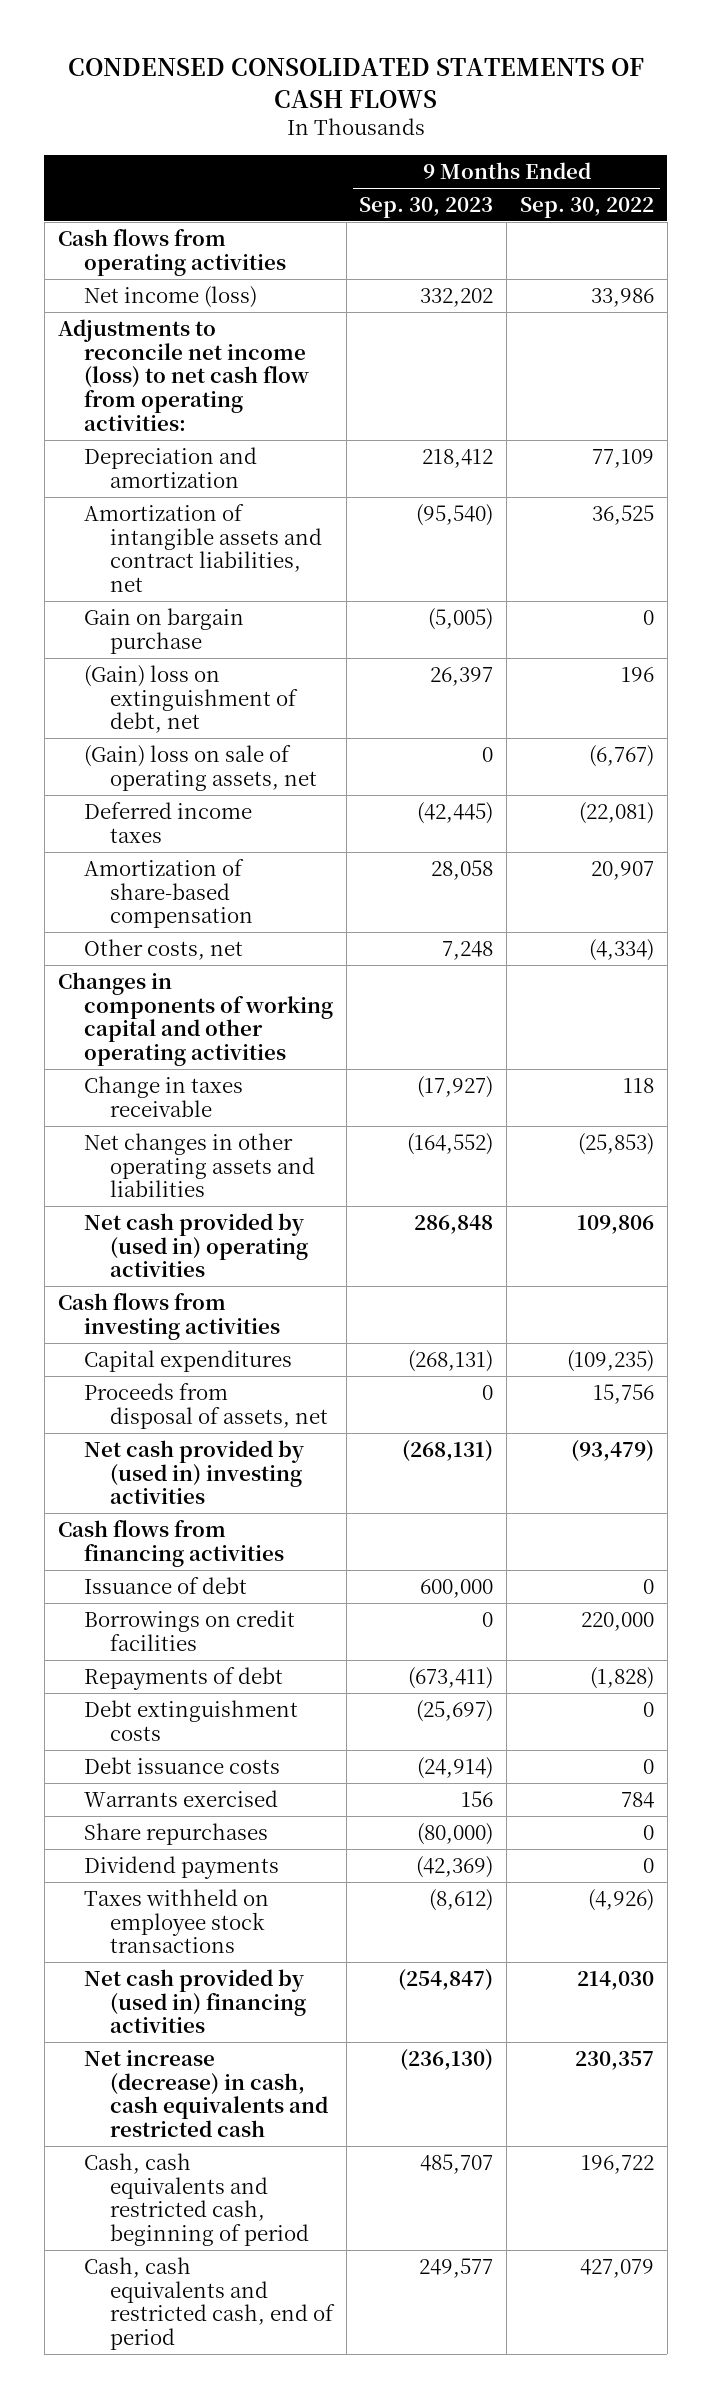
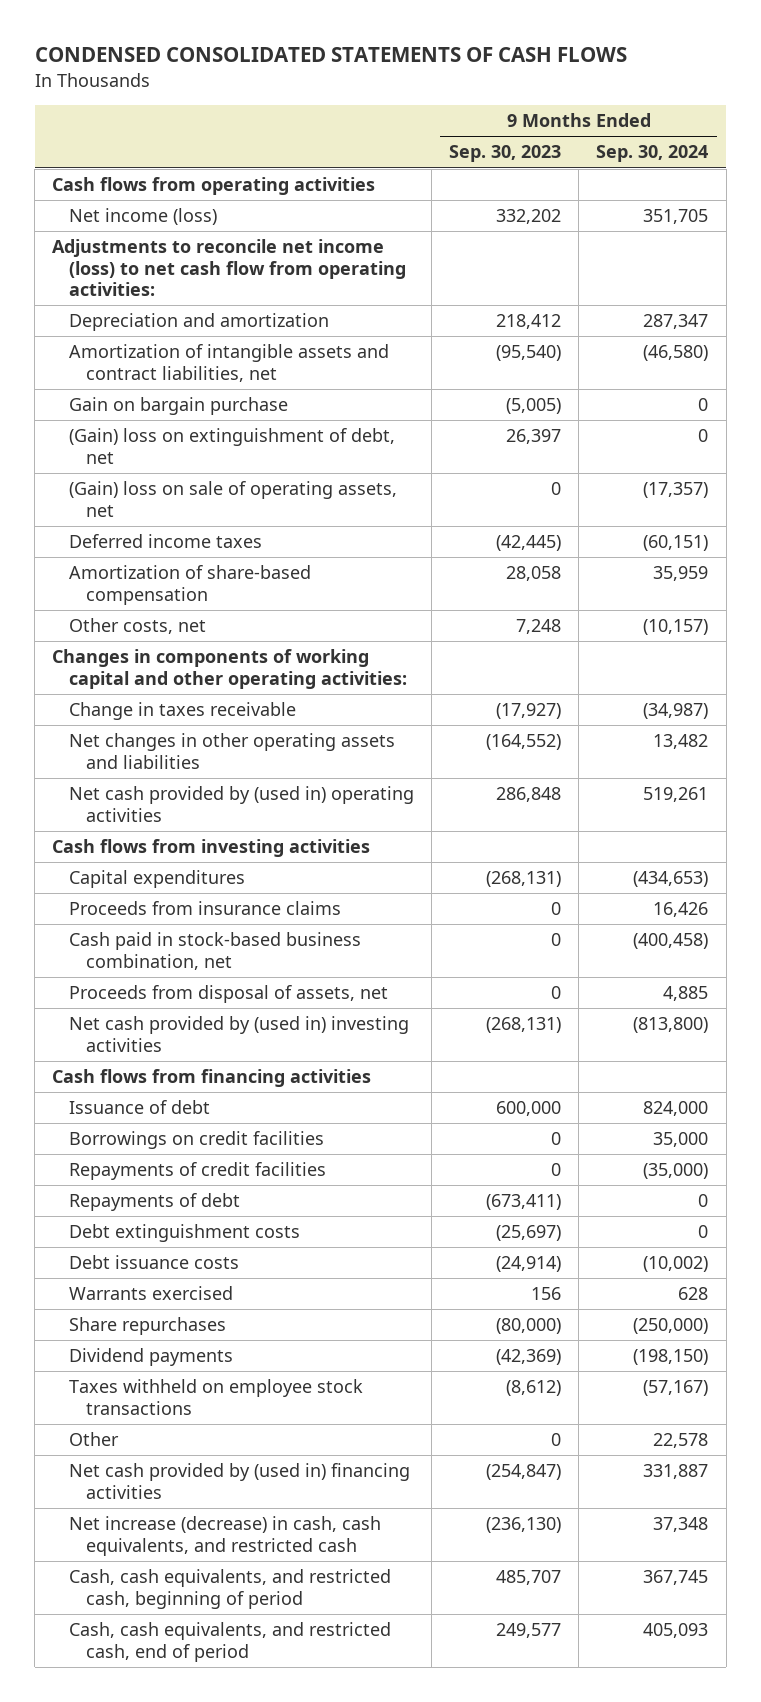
[519,196,654,218] Sep. 30, 2022 -> none
none -> [596,145,709,163] Sep. 30, 2024
[57,971,333,1067] Changes in components of working capital and other operating activities -> [52,649,408,689] Changes in components of working capital and other operating activities:
none -> [69,901,342,916] Proceeds from insurance claims
none -> [69,932,362,970] Cash paid in stock-based business combination, net
none -> [69,1162,327,1181] Repayments of credit facilities
none -> [69,1432,120,1447] Other
[83,2049,328,2138] Net increase (decrease) in cash, cash equivalents and restricted cash -> [69,1516,382,1556] Net increase (decrease) in cash, cash equivalents, and restricted cash
[83,2152,309,2247] Cash, cash equivalents and restricted cash, beginning of period -> [69,1569,392,1609] Cash, cash equivalents, and restricted cash, beginning of period
[83,2256,335,2351] Cash, cash equivalents and restricted cash, end of period -> [69,1622,392,1662] Cash, cash equivalents, and restricted cash, end of period

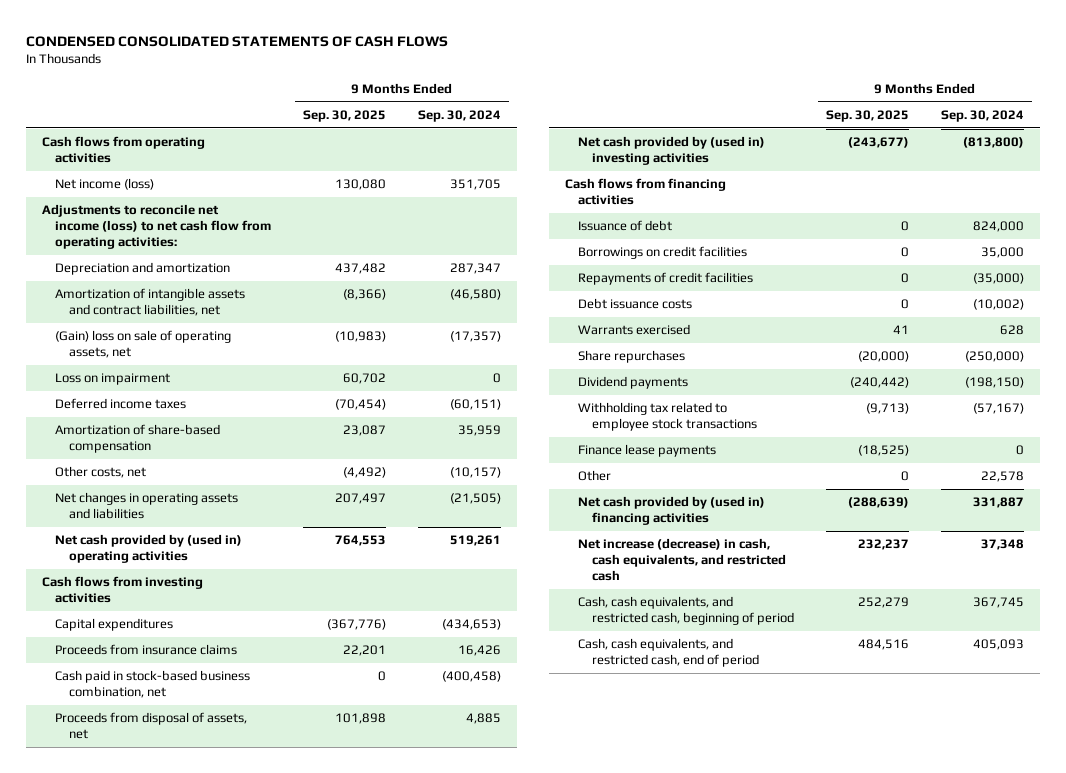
[449,145,562,163] Sep. 30, 2023 -> none
none -> [303,109,387,122] Sep. 30, 2025
[69,397,289,416] Gain on bargain purchase -> none
[69,428,396,464] (Gain) loss on extinguishment of debt, net -> none
none -> [55,373,171,386] Loss on impairment
[52,649,408,689] Changes in components of working capital and other operating activities: -> none
[69,702,297,721] Change in taxes receivable -> none
[69,733,396,769] Net changes in other operating assets and liabilities -> [55,492,239,520] Net changes in operating assets and liabilities
[653,734,709,750] 13,482 -> [450,493,502,505] (21,505)
[69,1193,241,1212] Repayments of debt -> none
[69,1224,301,1243] Debt extinguishment costs -> none
[69,1379,364,1415] Taxes withheld on employee stock transactions -> [578,402,757,432] Withholding tax related to employee stock transactions
none -> [578,444,717,458] Finance lease payments

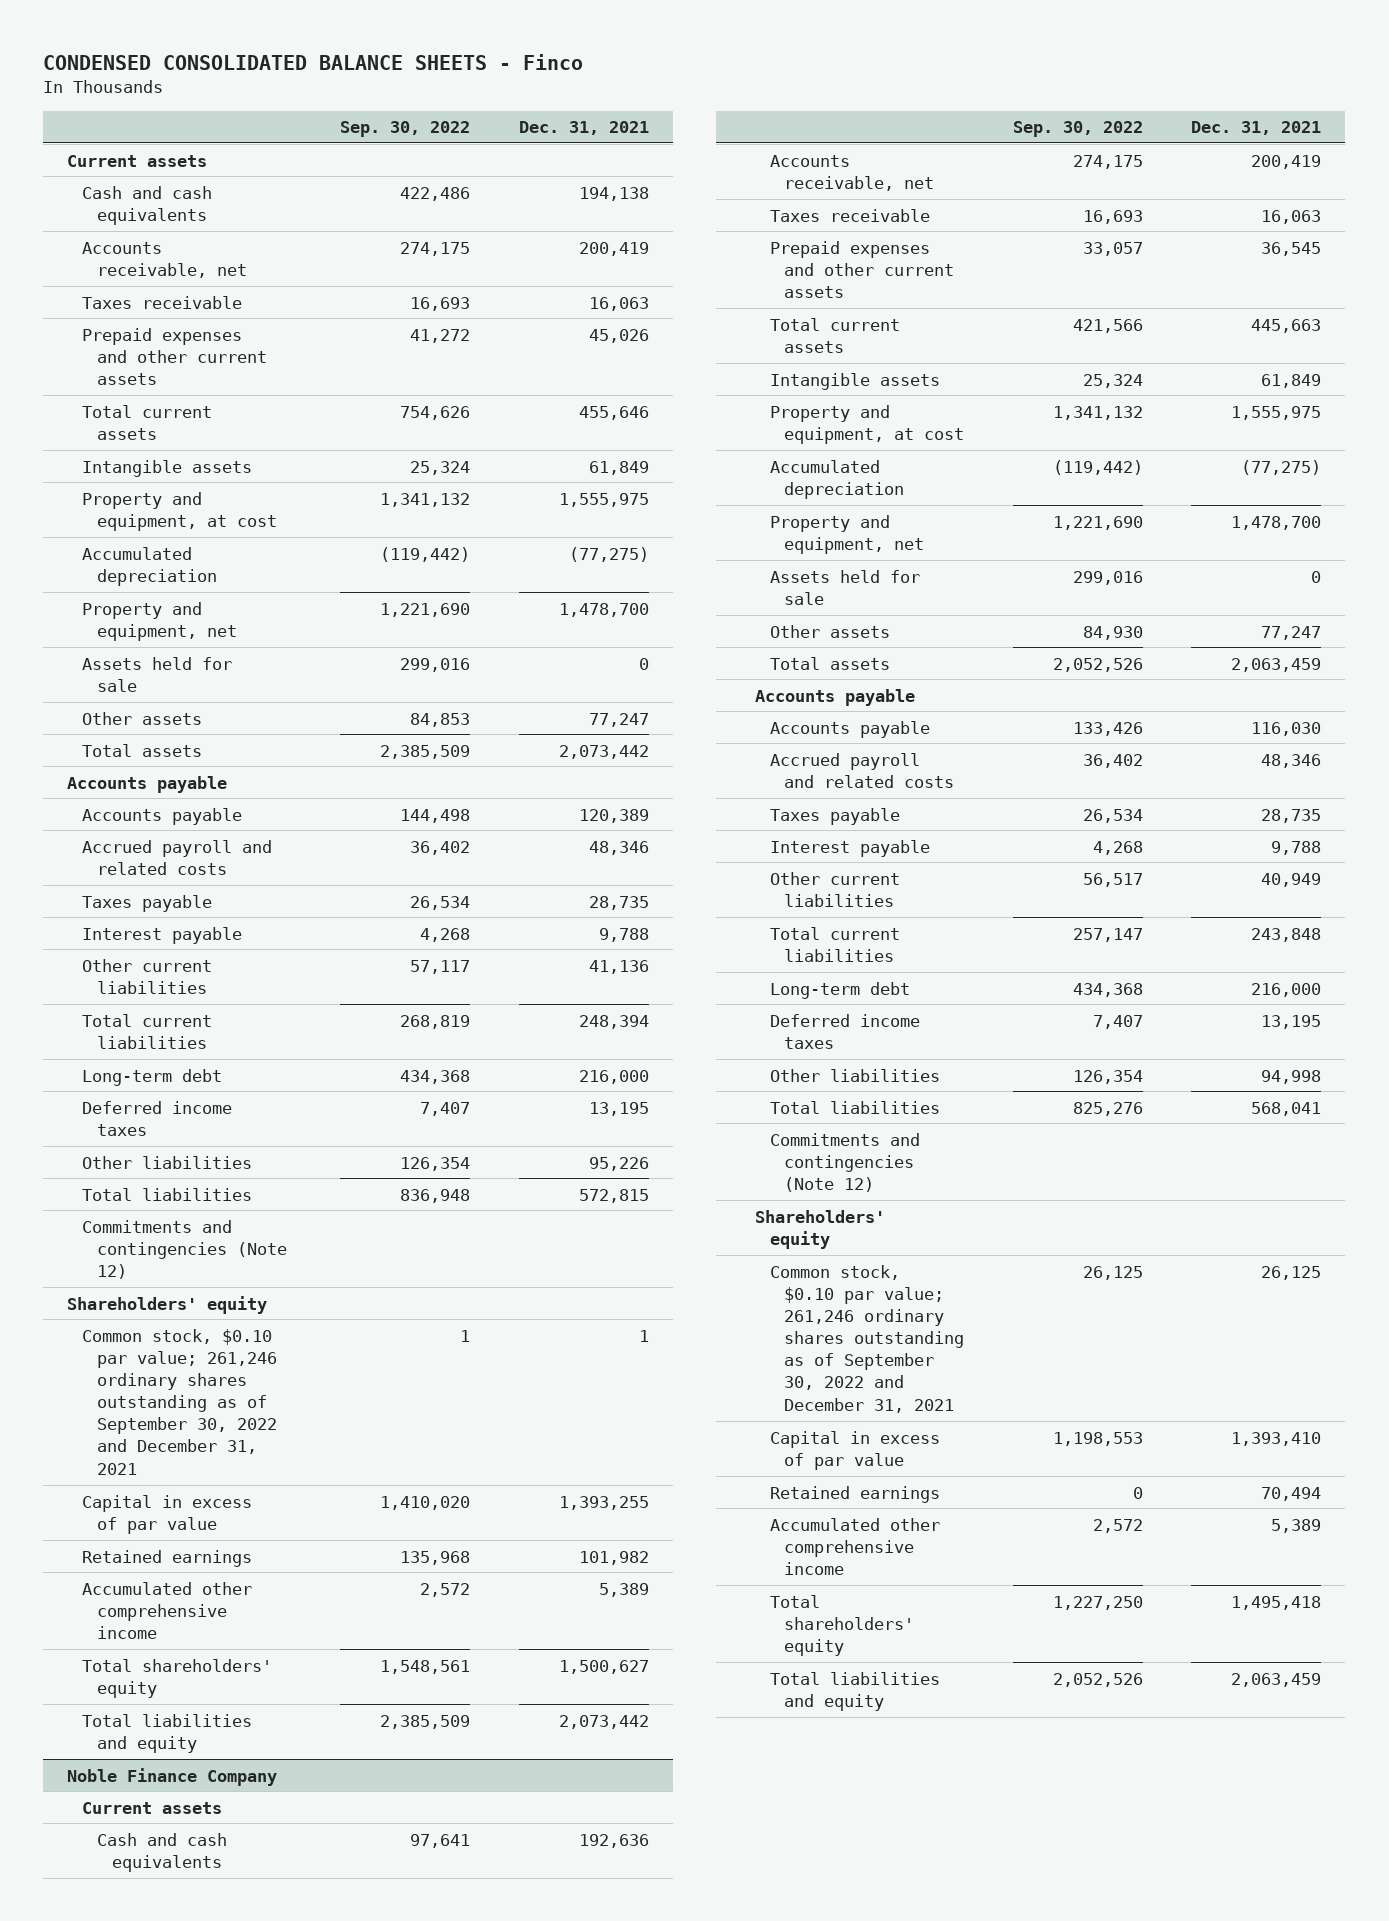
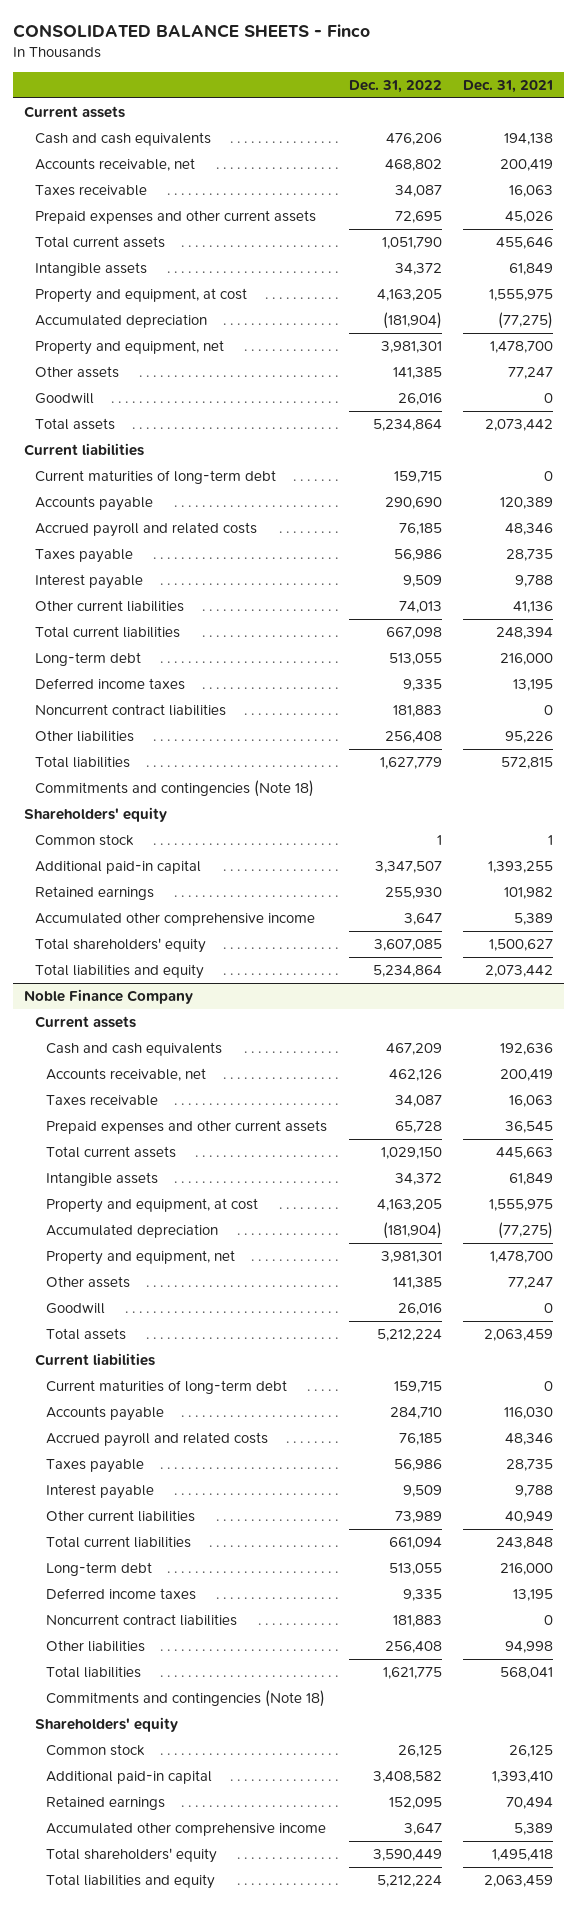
[43,53,584,70] CONDENSED CONSOLIDATED BALANCE SHEETS - Finco -> [13,23,371,38] CONSOLIDATED BALANCE SHEETS - Finco
[340,121,471,138] Sep. 30, 2022 -> none
none -> [348,79,442,93] Dec. 31, 2022
[82,656,233,692] Assets held for sale -> none
none -> [35,392,95,404] Goodwill
[67,775,228,793] Accounts payable -> [24,442,145,456] Current liabilities
none -> [35,469,277,484] Current maturities of long-term debt
none -> [35,703,227,716] Noncurrent contract liabilities
[82,1219,287,1279] Commitments and contingencies (Note 12) -> [35,779,315,797] Commitments and contingencies (Note 18)
[82,1328,277,1475] Common stock, $0.10 par value; 261,246 ordinary shares outstanding as of September 30, 2022 and December 31, 2021 -> [35,833,135,846] Common stock
[82,1494,253,1534] Capital in excess of par value -> [35,859,202,874] Additional paid-in capital
[769,569,920,605] Assets held for sale -> none
none -> [45,1302,105,1314] Goodwill
[754,688,915,706] Accounts payable -> [35,1352,156,1366] Current liabilities
none -> [45,1379,287,1394] Current maturities of long-term debt
none -> [45,1613,237,1626] Noncurrent contract liabilities
[769,1132,920,1192] Commitments and contingencies (Note 12) -> [45,1689,325,1707] Commitments and contingencies (Note 18)
[769,1264,965,1413] Common stock, $0.10 par value; 261,246 ordinary shares outstanding as of September 30, 2022 and December 31, 2021 -> [45,1743,145,1756] Common stock
[769,1430,940,1470] Capital in excess of par value -> [45,1769,212,1784] Additional paid-in capital

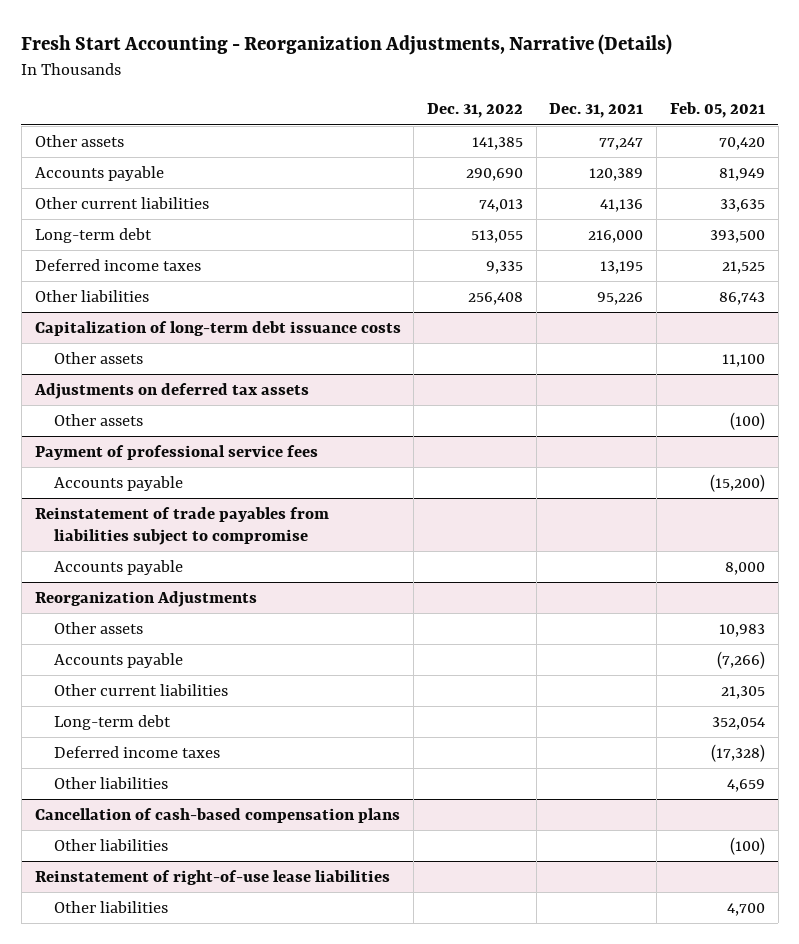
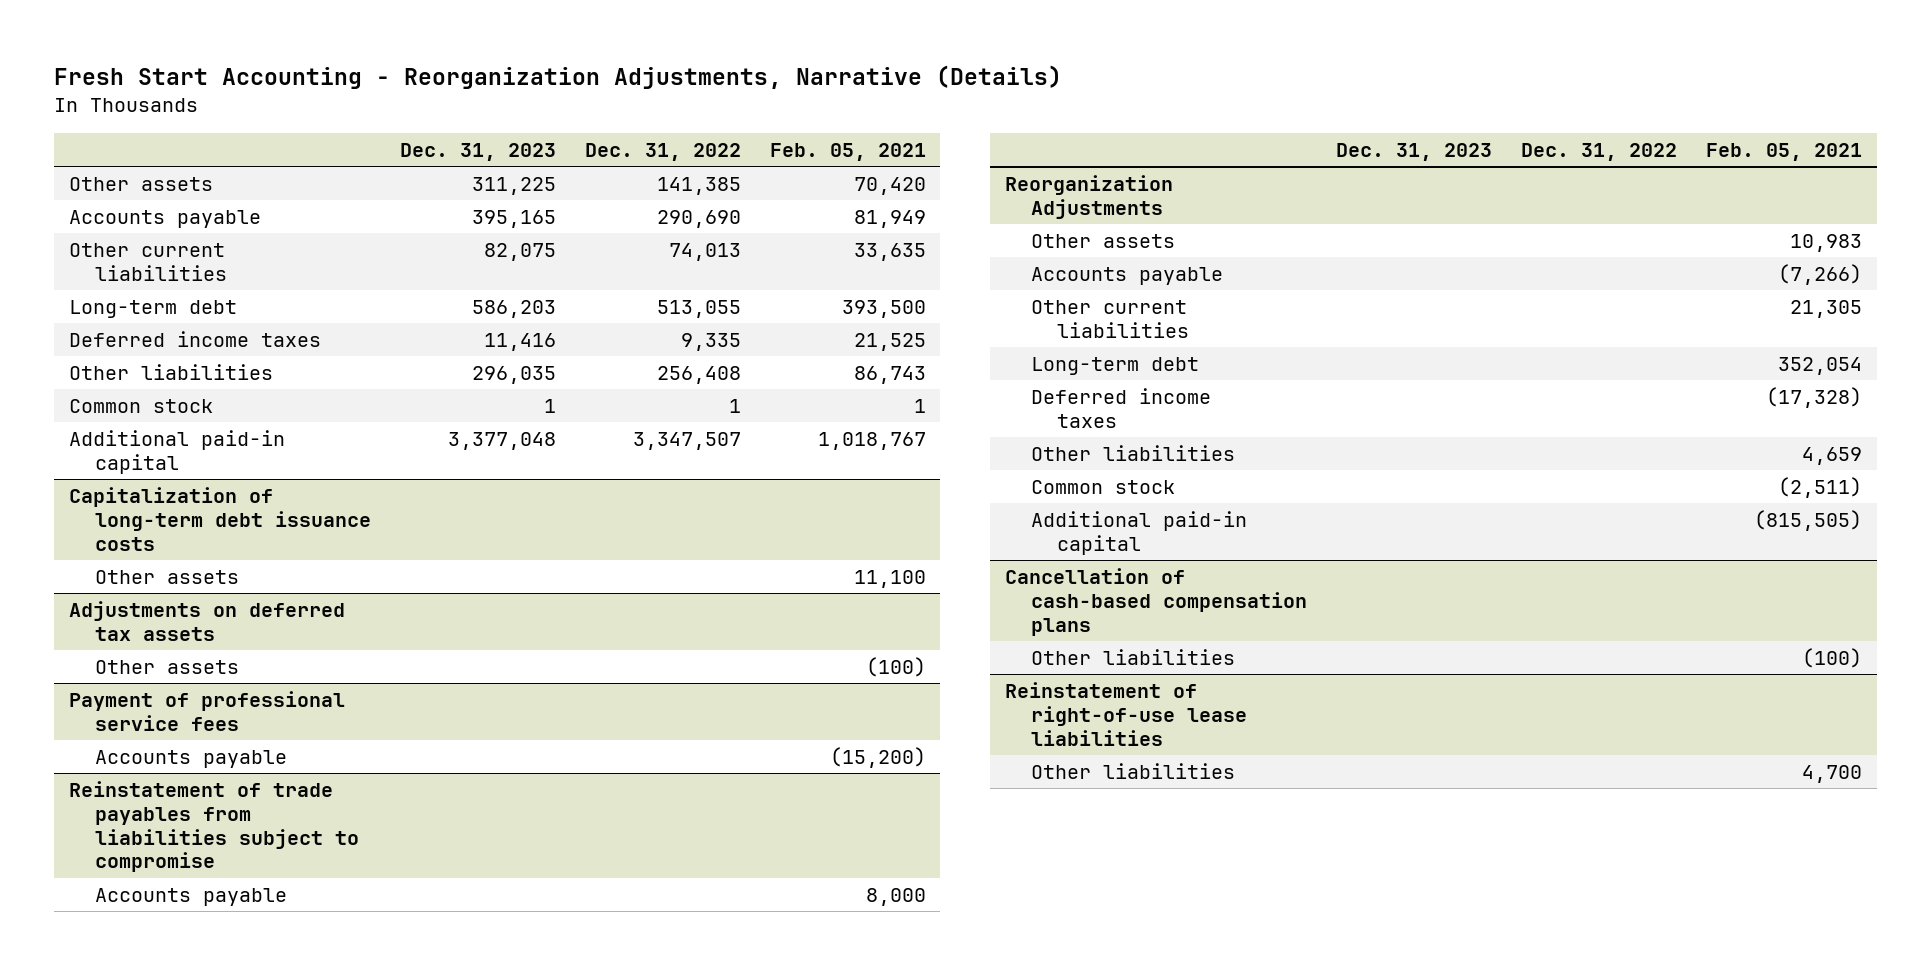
[549,103,644,119] Dec. 31, 2021 -> none
none -> [399,142,556,161] Dec. 31, 2023
none -> [68,399,213,414] Common stock
none -> [68,430,285,474] Additional paid-in capital
none -> [1031,480,1176,495] Common stock
none -> [1031,511,1248,555] Additional paid-in capital

